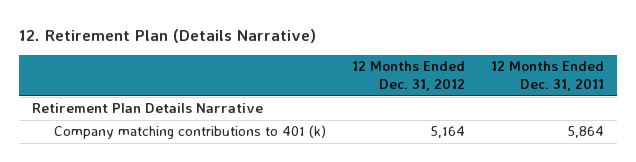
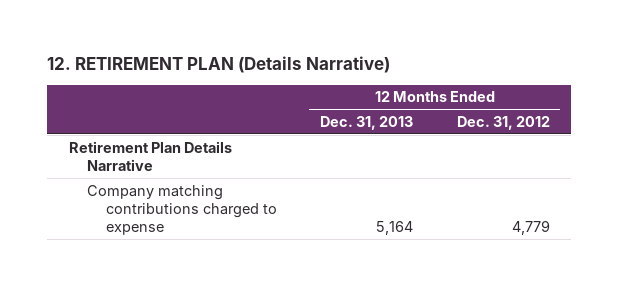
[18,28,316,43] 12. Retirement Plan (Details Narrative) -> [47,55,391,73] 12. RETIREMENT PLAN (Details Narrative)
[491,61,605,92] 12 Months Ended Dec. 31, 2011 -> none
none -> [320,115,414,130] Dec. 31, 2013
[53,125,326,140] Company matching contributions to 401 (k) -> [87,184,277,236] Company matching contributions charged to expense
[429,126,465,139] 5,164 -> [511,220,550,236] 4,779

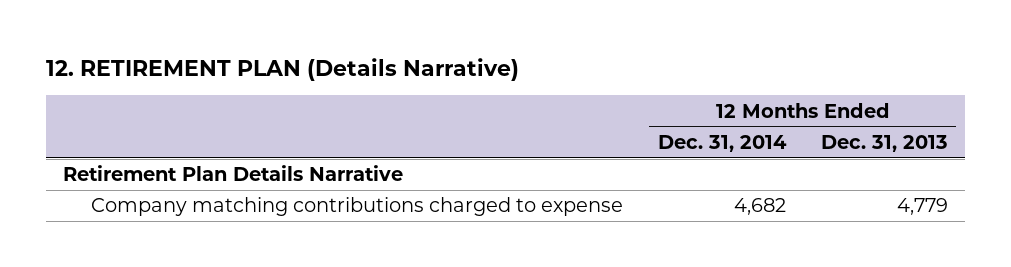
[456,115,550,130] Dec. 31, 2012 -> none
none -> [657,134,787,152] Dec. 31, 2014
[376,221,414,236] 5,164 -> [896,198,948,216] 4,779

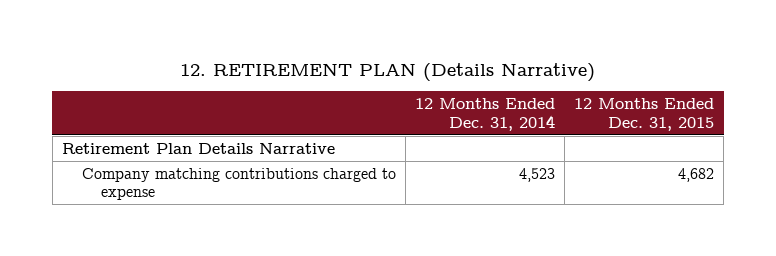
[820,134,948,152] Dec. 31, 2013 -> none
none -> [574,97,715,131] 12 Months Ended Dec. 31, 2015
[733,198,786,216] 4,682 -> [518,167,555,182] 4,523

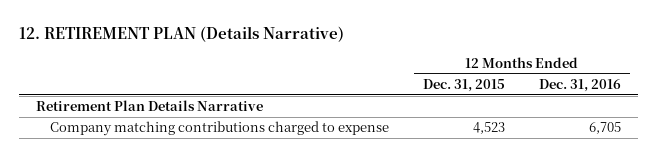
[414,97,555,131] 12 Months Ended Dec. 31, 2014 -> none
none -> [538,78,621,92] Dec. 31, 2016
[678,167,715,182] 4,682 -> [472,122,505,135] 4,523

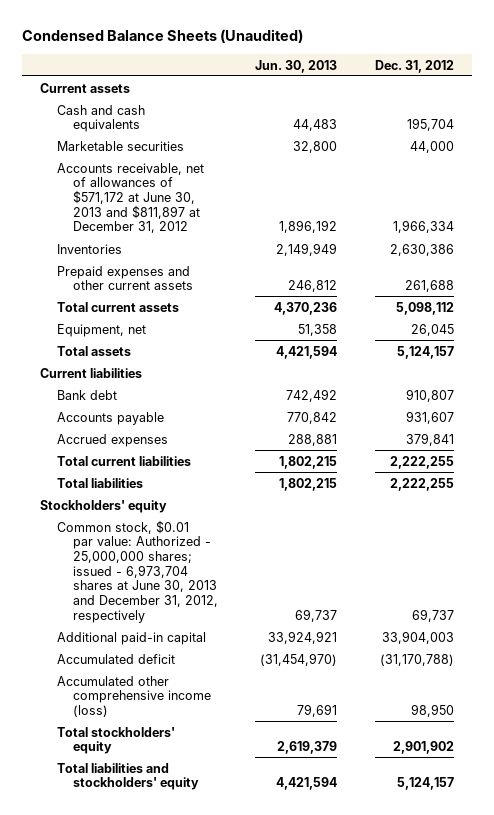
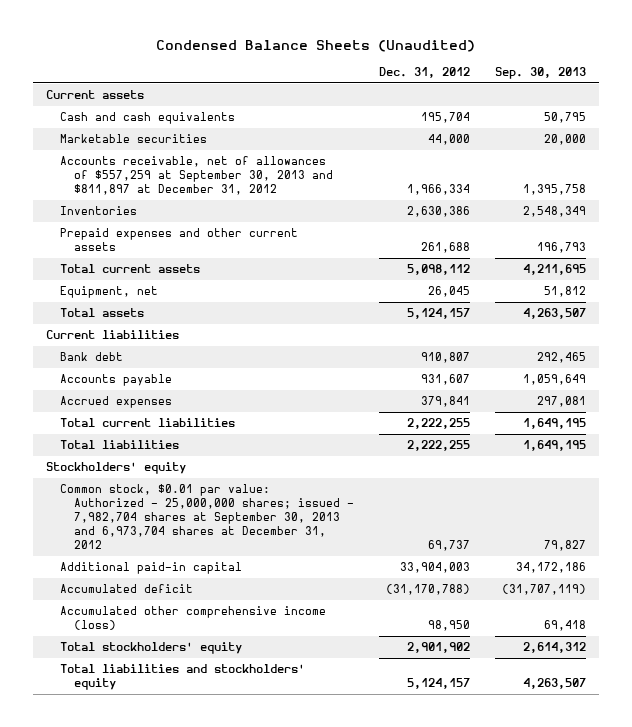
[255,59,338,73] Jun. 30, 2013 -> none
none -> [495,67,587,80] Sep. 30, 2013
[56,162,204,234] Accounts receivable, net of allowances of $571,172 at June 30, 2013 and $811,897 at December 31, 2012 -> [59,156,334,196] Accounts receivable, net of allowances of $557,259 at September 30, 2013 and $811,897 at December 31, 2012
[56,519,219,623] Common stock, $0.01 par value: Authorized - 25,000,000 shares; issued - 6,973,704 shares at June 30, 2013 and December 31, 2012, respectively -> [59,484,355,550] Common stock, $0.01 par value: Authorized - 25,000,000 shares; issued - 7,982,704 shares at September 30, 2013 and 6,973,704 shares at December 31, 2012

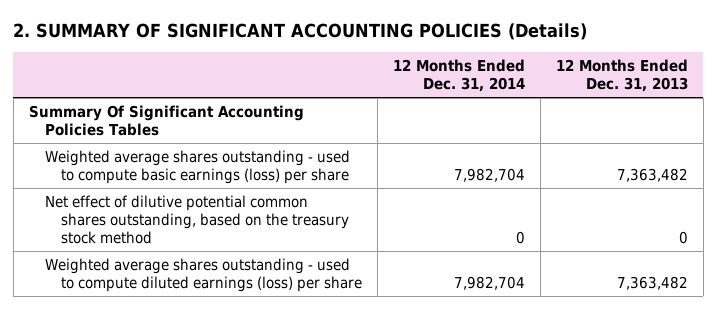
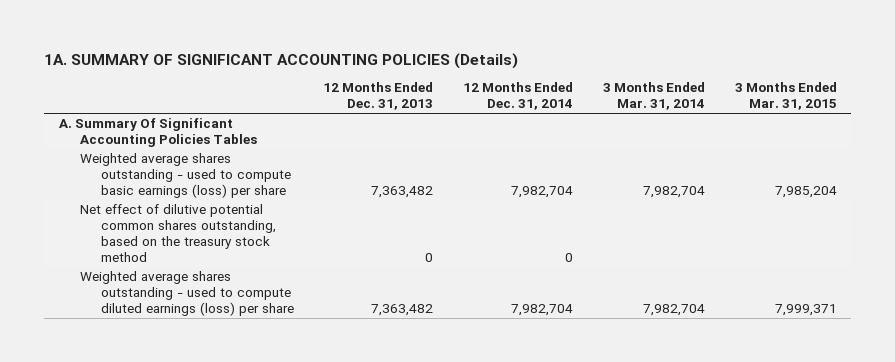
[13,22,588,40] 2. SUMMARY OF SIGNIFICANT ACCOUNTING POLICIES (Details) -> [43,52,518,69] 1A. SUMMARY OF SIGNIFICANT ACCOUNTING POLICIES (Details)
none -> [602,82,705,111] 3 Months Ended Mar. 31, 2014
none -> [734,82,837,111] 3 Months Ended Mar. 31, 2015
[28,105,304,137] Summary Of Significant Accounting Policies Tables -> [58,118,257,148] A. Summary Of Significant Accounting Policies Tables

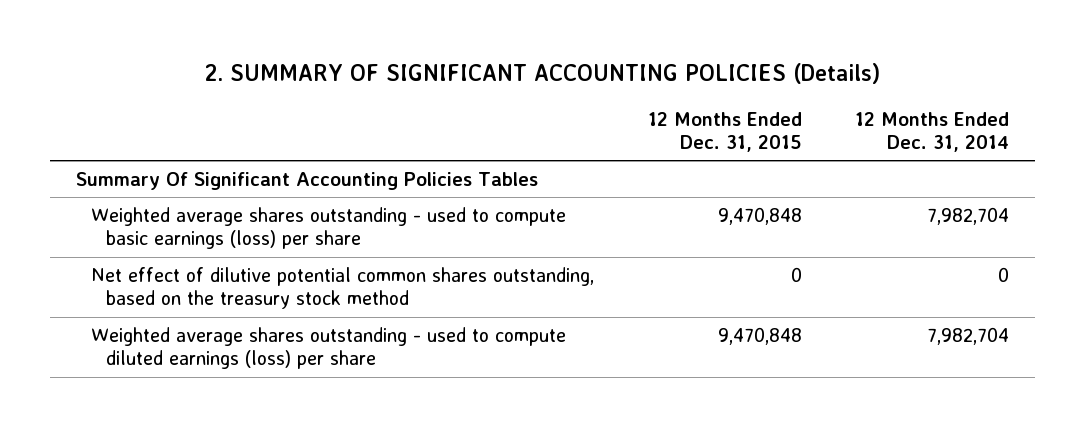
[43,52,518,69] 1A. SUMMARY OF SIGNIFICANT ACCOUNTING POLICIES (Details) -> [204,62,880,84] 2. SUMMARY OF SIGNIFICANT ACCOUNTING POLICIES (Details)
[323,82,434,111] 12 Months Ended Dec. 31, 2013 -> none
[602,82,705,111] 3 Months Ended Mar. 31, 2014 -> none
[734,82,837,111] 3 Months Ended Mar. 31, 2015 -> none
none -> [647,111,802,152] 12 Months Ended Dec. 31, 2015
[58,118,257,148] A. Summary Of Significant Accounting Policies Tables -> [76,171,539,190] Summary Of Significant Accounting Policies Tables

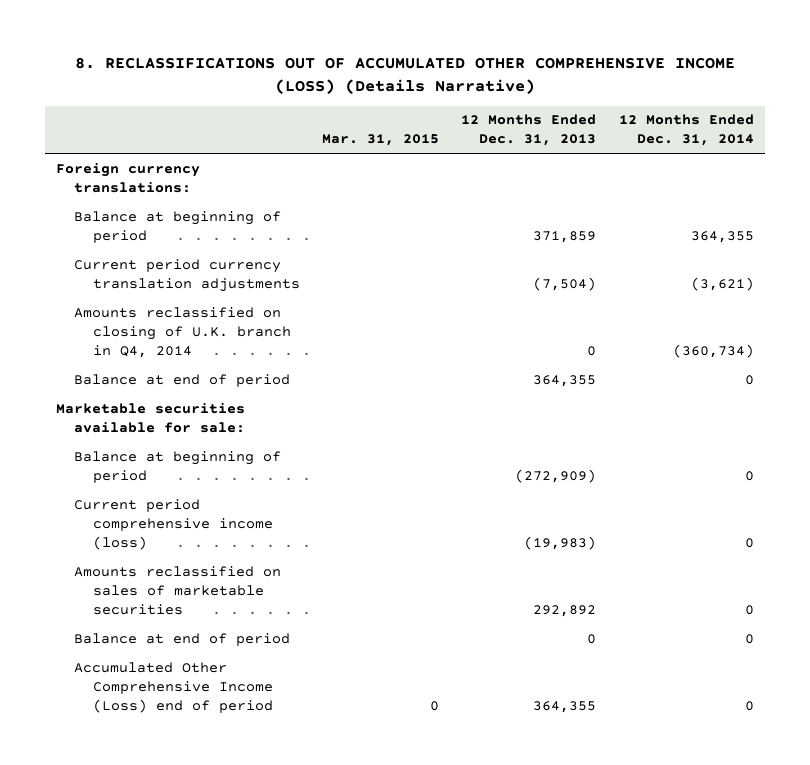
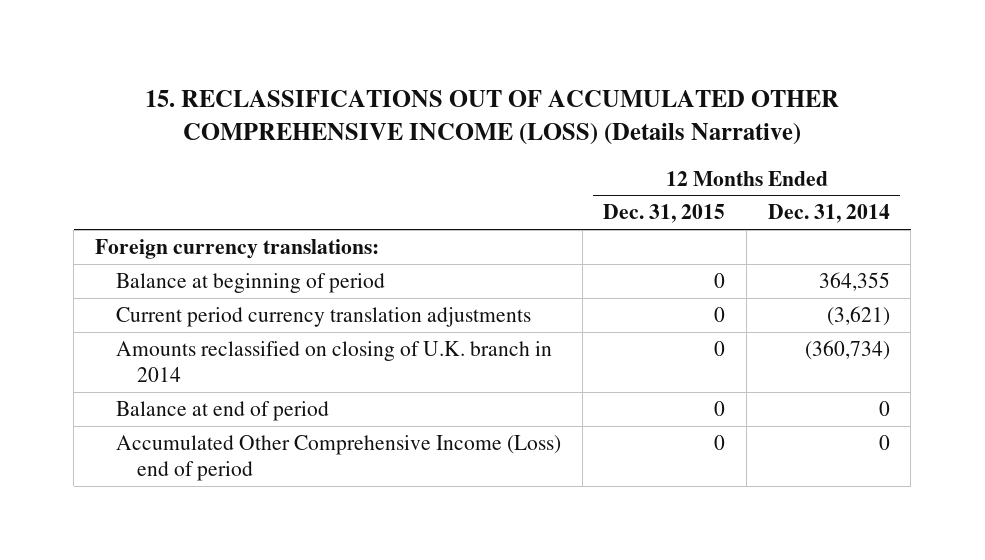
[74,56,735,94] 8. RECLASSIFICATIONS OUT OF ACCUMULATED OTHER COMPREHENSIVE INCOME (LOSS) (Details Narrative) -> [145,89,840,146] 15. RECLASSIFICATIONS OUT OF ACCUMULATED OTHER COMPREHENSIVE INCOME (LOSS) (Details Narrative)
[322,134,440,147] Mar. 31, 2015 -> none
[461,114,597,147] 12 Months Ended Dec. 31, 2013 -> none
none -> [603,204,726,224] Dec. 31, 2015
[74,373,291,387] Balance at end of period -> none
[56,402,246,433] Marketable securities available for sale: -> none
[74,450,282,483] Balance at beginning of period -> none
[74,498,273,550] Current period comprehensive income (loss) -> none
[74,565,282,615] Amounts reclassified on sales of marketable securities -> none
[74,306,291,358] Amounts reclassified on closing of U.K. branch in Q4, 2014 -> [115,341,552,383] Amounts reclassified on closing of U.K. branch in 2014

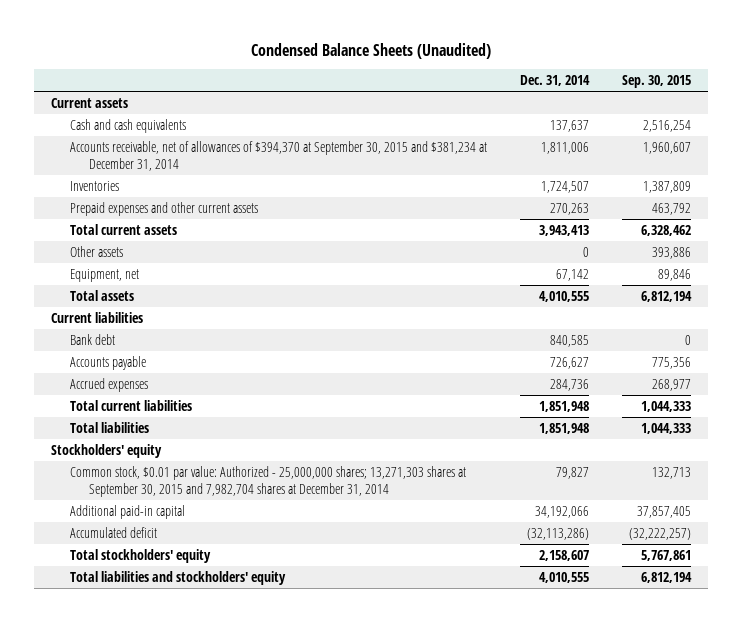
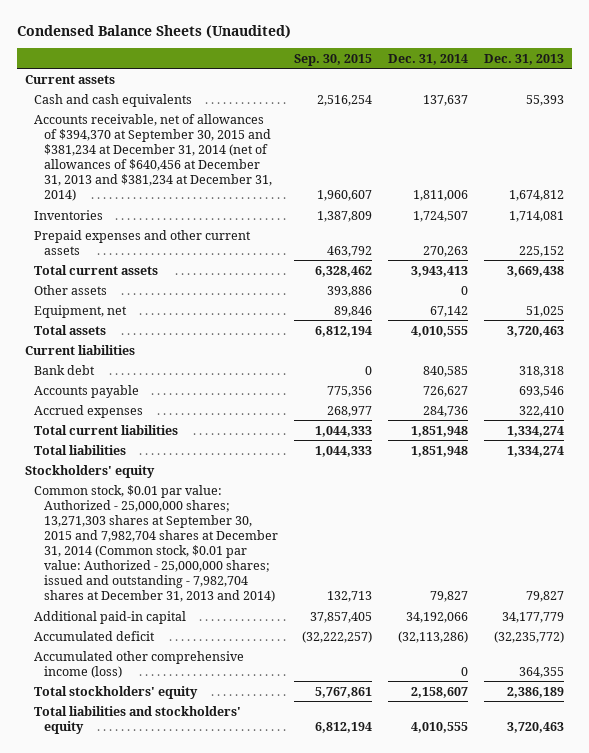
none -> [483,53,564,65] Dec. 31, 2013
[69,140,487,172] Accounts receivable, net of allowances of $394,370 at September 30, 2015 and $381,234 at December 31, 2014 -> [34,113,272,202] Accounts receivable, net of allowances of $394,370 at September 30, 2015 and $381,234 at December 31, 2014 (net of allowances of $640,456 at December 31, 2013 and $381,234 at December 31, 2014)
[69,465,466,498] Common stock, $0.01 par value: Authorized - 25,000,000 shares; 13,271,303 shares at September 30, 2015 and 7,982,704 shares at December 31, 2014 -> [34,484,278,603] Common stock, $0.01 par value: Authorized - 25,000,000 shares; 13,271,303 shares at September 30, 2015 and 7,982,704 shares at December 31, 2014 (Common stock, $0.01 par value: Authorized - 25,000,000 shares; issued and outstanding - 7,982,704 shares at December 31, 2013 and 2014)
none -> [34,650,245,678] Accumulated other comprehensive income (loss)

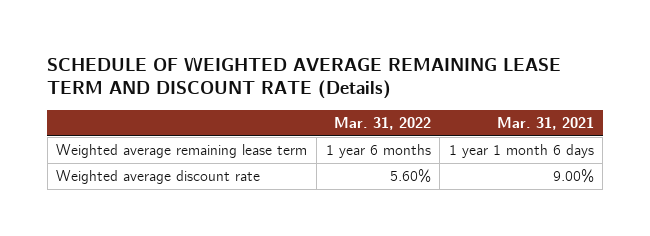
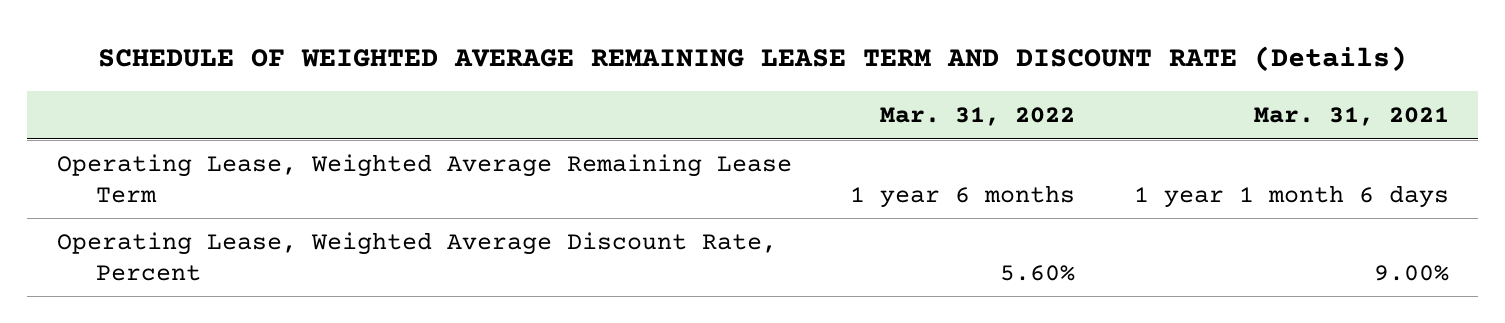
[56,144,308,159] Weighted average remaining lease term -> [56,154,792,203] Operating Lease, Weighted Average Remaining Lease Term
[56,170,261,185] Weighted average discount rate -> [56,232,777,281] Operating Lease, Weighted Average Discount Rate, Percent

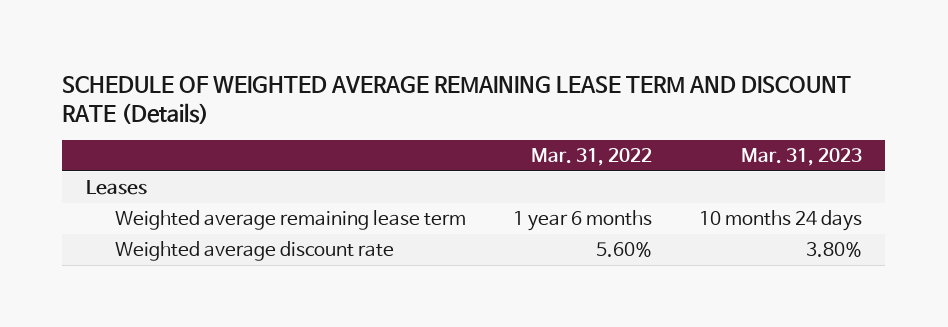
[1253,107,1449,127] Mar. 31, 2021 -> none
none -> [740,148,862,167] Mar. 31, 2023
none -> [85,180,147,196] Leases
[56,154,792,203] Operating Lease, Weighted Average Remaining Lease Term -> [114,210,466,231] Weighted average remaining lease term
[56,232,777,281] Operating Lease, Weighted Average Discount Rate, Percent -> [114,241,394,262] Weighted average discount rate

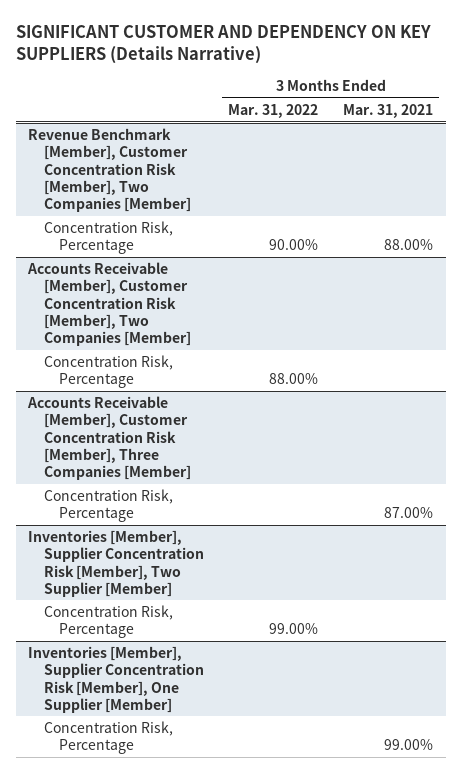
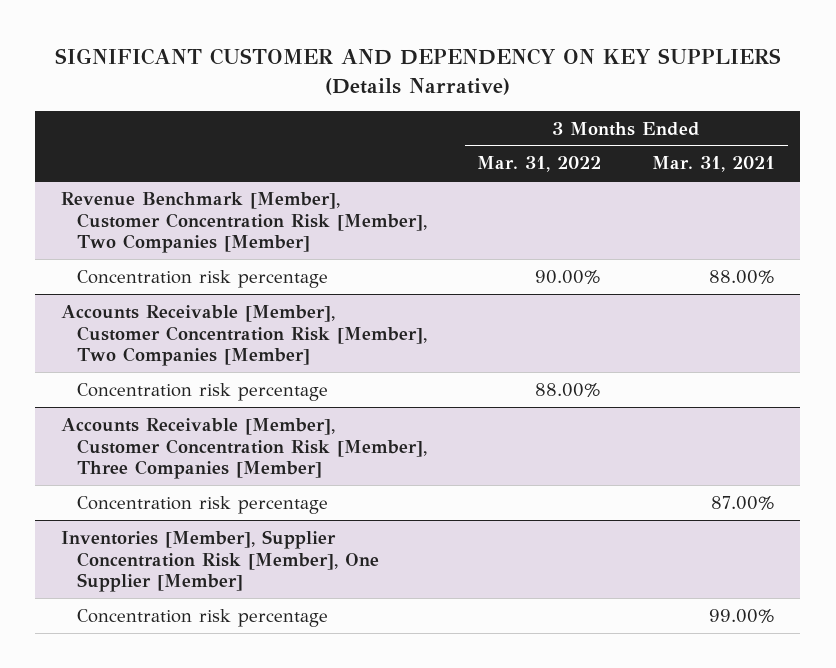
[43,221,173,255] Concentration Risk, Percentage -> [76,269,328,288] Concentration risk percentage
[43,355,173,389] Concentration Risk, Percentage -> [76,382,328,401] Concentration risk percentage
[28,530,204,597] Inventories [Member], Supplier Concentration Risk [Member], Two Supplier [Member] -> none
[43,605,173,639] Concentration Risk, Percentage -> none
[43,489,173,523] Concentration Risk, Percentage -> [76,495,328,514] Concentration risk percentage
[43,721,173,755] Concentration Risk, Percentage -> [76,608,328,627] Concentration risk percentage

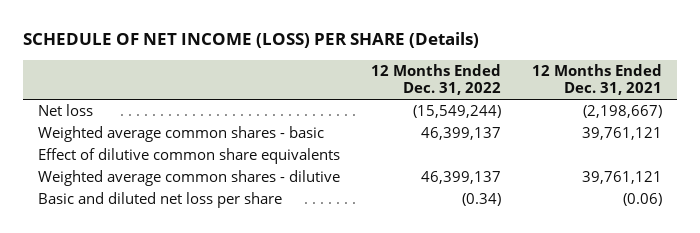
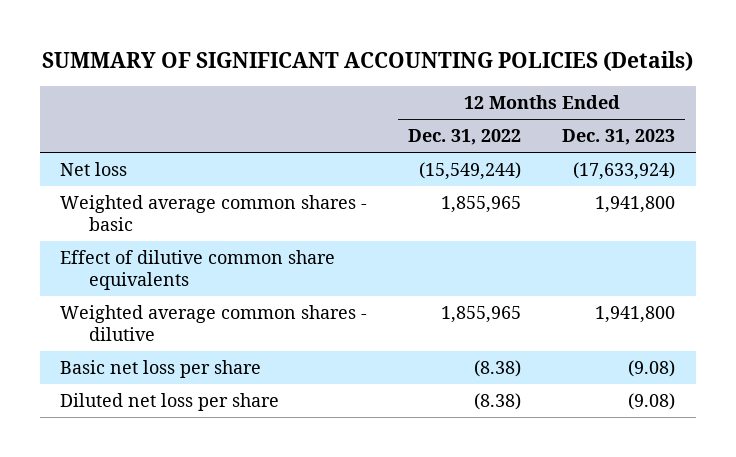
[22,32,479,49] SCHEDULE OF NET INCOME (LOSS) PER SHARE (Details) -> [41,50,693,71] SUMMARY OF SIGNIFICANT ACCOUNTING POLICIES (Details)
[531,64,662,96] 12 Months Ended Dec. 31, 2021 -> none
none -> [562,129,676,146] Dec. 31, 2023
[420,127,501,141] 46,399,137 -> [441,196,522,214] 1,855,965
[420,171,501,185] 46,399,137 -> [441,306,522,324] 1,855,965
[38,192,283,209] Basic and diluted net loss per share -> [60,360,262,379] Basic net loss per share
[461,193,501,207] (0.34) -> [474,360,522,378] (8.38)
none -> [60,393,280,412] Diluted net loss per share

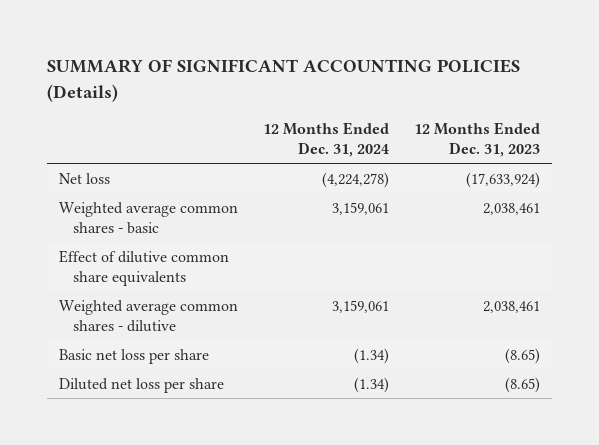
[408,129,522,146] Dec. 31, 2022 -> none
none -> [263,121,390,157] 12 Months Ended Dec. 31, 2024
[595,196,676,214] 1,941,800 -> [482,202,540,215] 2,038,461
[595,306,676,324] 1,941,800 -> [482,300,540,313] 2,038,461
[628,360,676,378] (9.08) -> [504,347,540,364] (8.65)
[628,393,676,411] (9.08) -> [504,376,540,393] (8.65)

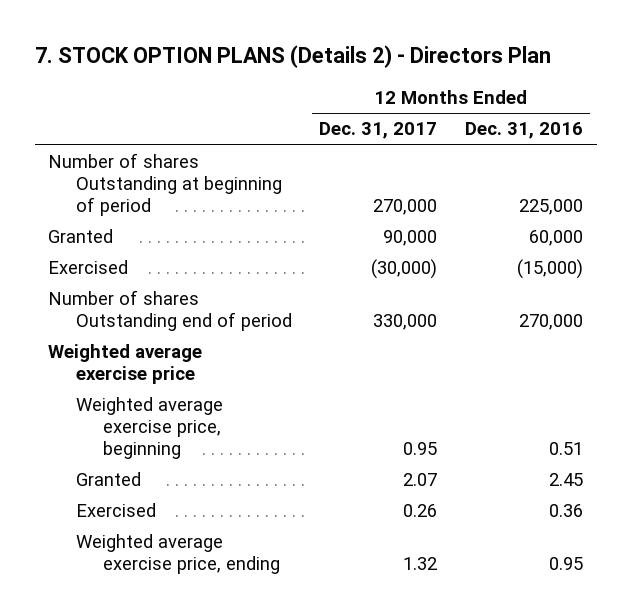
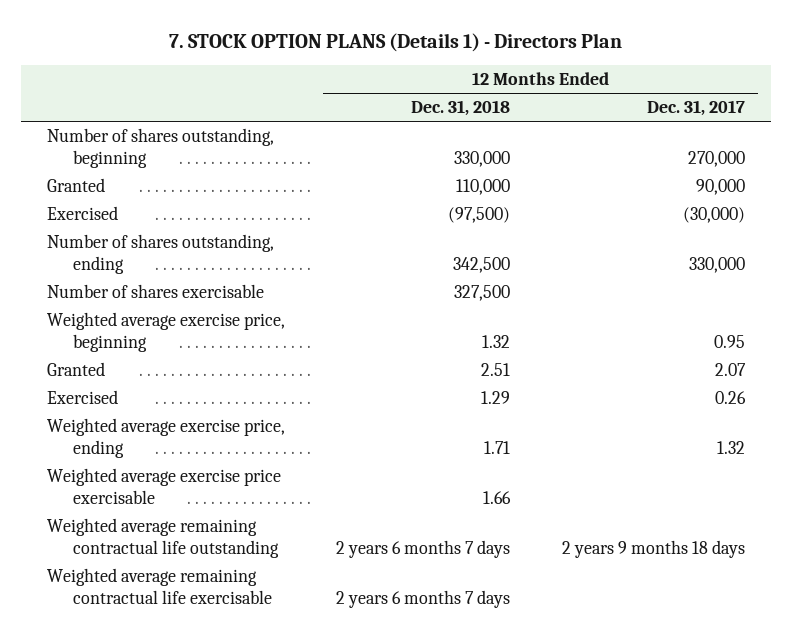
[34,45,551,69] 7. STOCK OPTION PLANS (Details 2) - Directors Plan -> [168,32,622,52] 7. STOCK OPTION PLANS (Details 1) - Directors Plan
[464,122,583,140] Dec. 31, 2016 -> none
none -> [411,100,511,117] Dec. 31, 2018
[48,153,282,216] Number of shares Outstanding at beginning of period -> [46,127,274,168] Number of shares outstanding, beginning
[48,344,203,385] Weighted average exercise price -> none
[48,290,292,332] Number of shares Outstanding end of period -> [46,233,274,274] Number of shares outstanding, ending
none -> [46,283,264,298] Number of shares exercisable
none -> [46,467,281,504] Weighted average exercise price exercisable
none -> [46,517,279,558] Weighted average remaining contractual life outstanding
none -> [46,567,272,604] Weighted average remaining contractual life exercisable

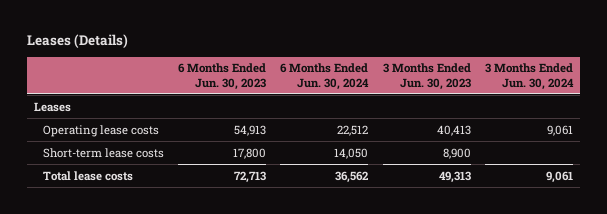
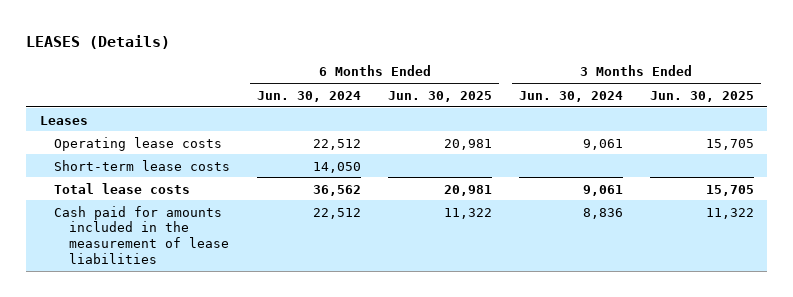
[26,33,128,48] Leases (Details) -> [26,34,171,49] LEASES (Details)
[177,63,266,90] 6 Months Ended Jun. 30, 2023 -> none
[382,63,471,90] 3 Months Ended Jun. 30, 2023 -> none
none -> [388,90,493,102] Jun. 30, 2025
none -> [649,90,754,102] Jun. 30, 2025
none -> [54,205,230,264] Cash paid for amounts included in the measurement of lease liabilities

